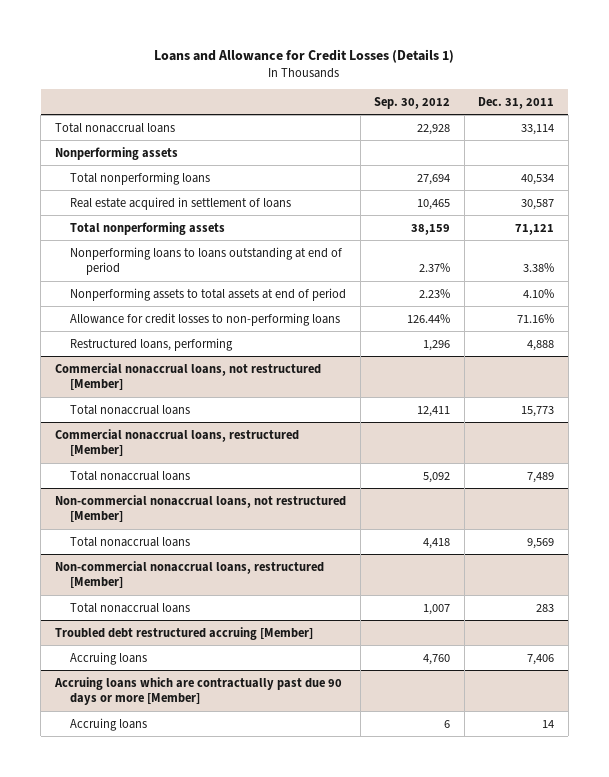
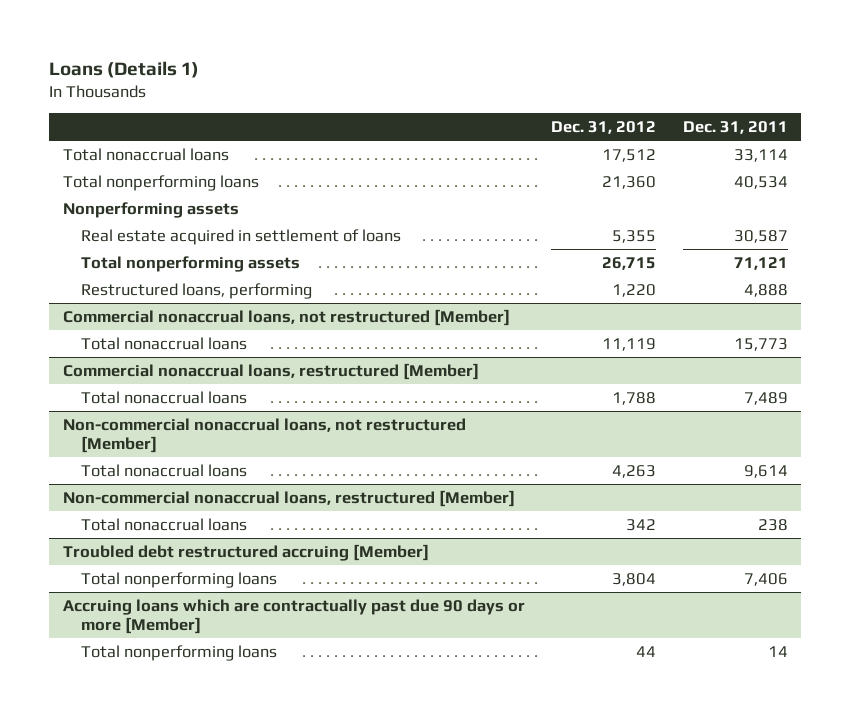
[154,48,455,63] Loans and Allowance for Credit Losses (Details 1) -> [49,60,200,78] Loans (Details 1)
[374,96,451,109] Sep. 30, 2012 -> none
none -> [551,120,657,134] Dec. 31, 2012
[54,146,178,160] Nonperforming assets -> [62,201,239,218] Nonperforming assets
[70,246,343,276] Nonperforming loans to loans outstanding at end of period -> none
[70,287,347,301] Nonperforming assets to total assets at end of period -> none
[70,312,341,326] Allowance for credit losses to non-performing loans -> none
[527,537,555,549] 9,569 -> [743,464,788,478] 9,614
[536,603,555,612] 283 -> [757,518,788,531] 238
[70,651,148,665] Accruing loans -> [81,571,278,588] Total nonperforming loans
[70,717,148,731] Accruing loans -> [81,644,278,661] Total nonperforming loans

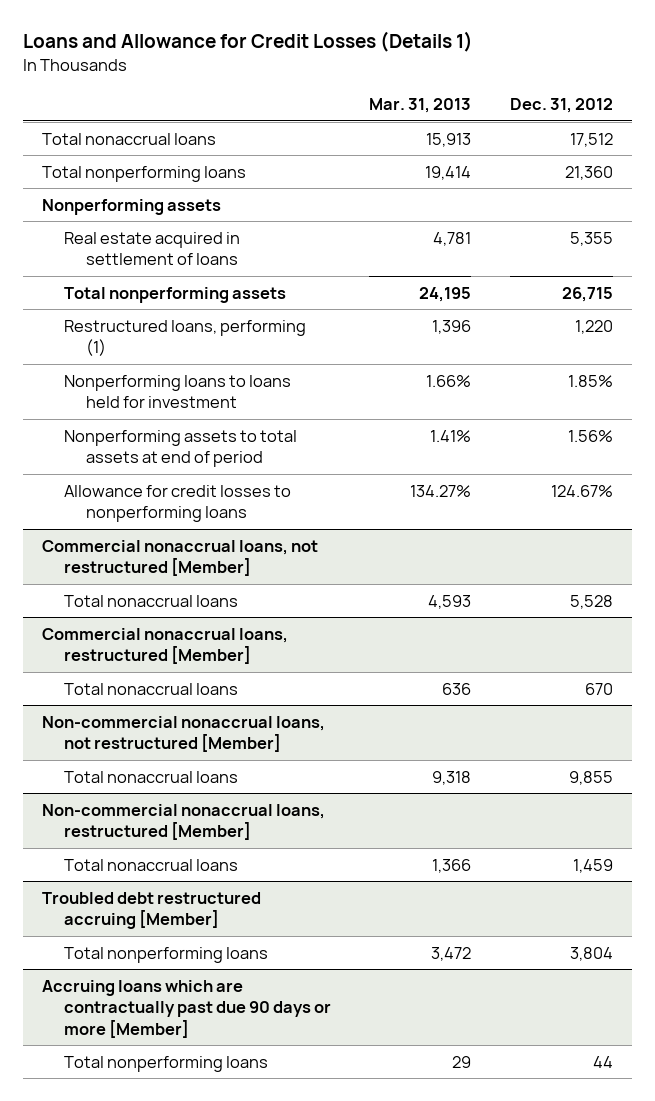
[49,60,200,78] Loans (Details 1) -> [22,31,473,53] Loans and Allowance for Credit Losses (Details 1)
[682,120,788,134] Dec. 31, 2011 -> none
none -> [369,98,472,114] Mar. 31, 2013
[81,282,313,299] Restructured loans, performing -> [64,319,307,357] Restructured loans, performing (1)
none -> [64,374,292,409] Nonperforming loans to loans held for investment
none -> [64,429,298,468] Nonperforming assets to total assets at end of period
none -> [64,484,292,523] Allowance for credit losses to nonperforming loans
[602,337,657,351] 11,119 -> [569,594,613,609] 5,528
[612,391,657,405] 1,788 -> [584,682,613,695] 670
[612,464,657,478] 4,263 -> [568,770,613,785] 9,855
[626,518,657,531] 342 -> [572,858,613,873] 1,459

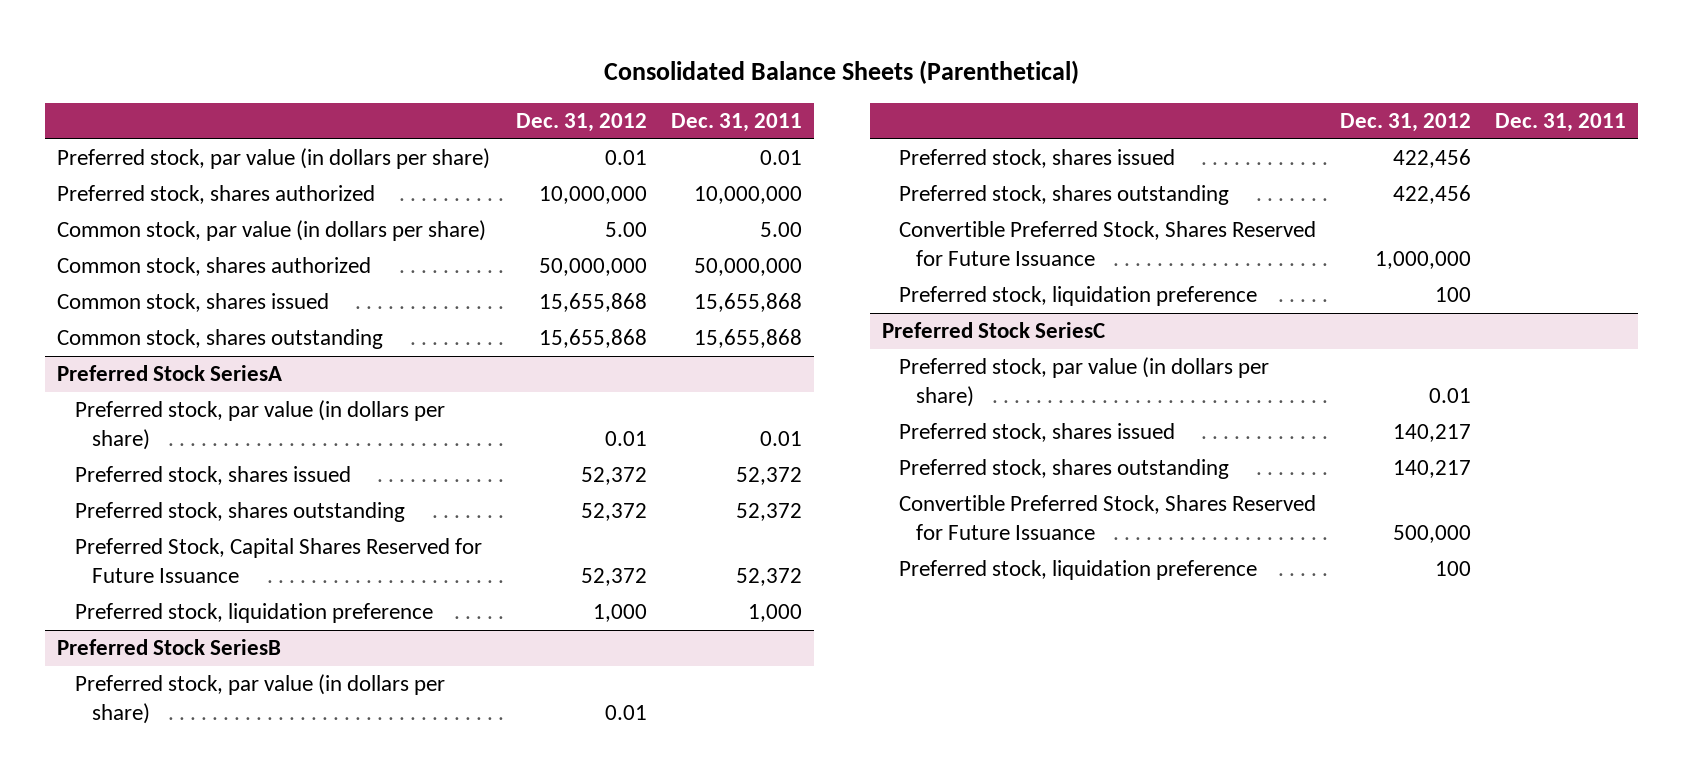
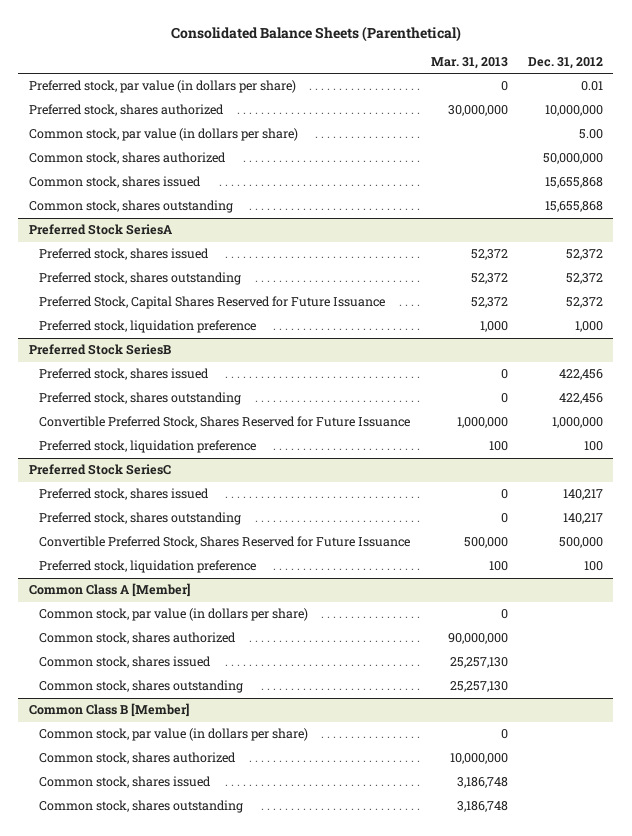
[670,113,802,133] Dec. 31, 2011 -> none
none -> [430,57,508,70] Mar. 31, 2013
[74,400,445,451] Preferred stock, par value (in dollars per share) -> none
[74,674,445,725] Preferred stock, par value (in dollars per share) -> none
[899,357,1270,408] Preferred stock, par value (in dollars per share) -> none
none -> [28,583,190,598] Common Class A [Member]
none -> [39,608,309,622] Common stock, par value (in dollars per share)
none -> [39,632,237,645] Common stock, shares authorized
none -> [39,656,212,669] Common stock, shares issued
none -> [39,680,244,694] Common stock, shares outstanding
none -> [28,703,189,718] Common Class B [Member]
none -> [39,728,309,742] Common stock, par value (in dollars per share)
none -> [39,752,237,765] Common stock, shares authorized
none -> [39,776,212,789] Common stock, shares issued
none -> [39,800,244,814] Common stock, shares outstanding

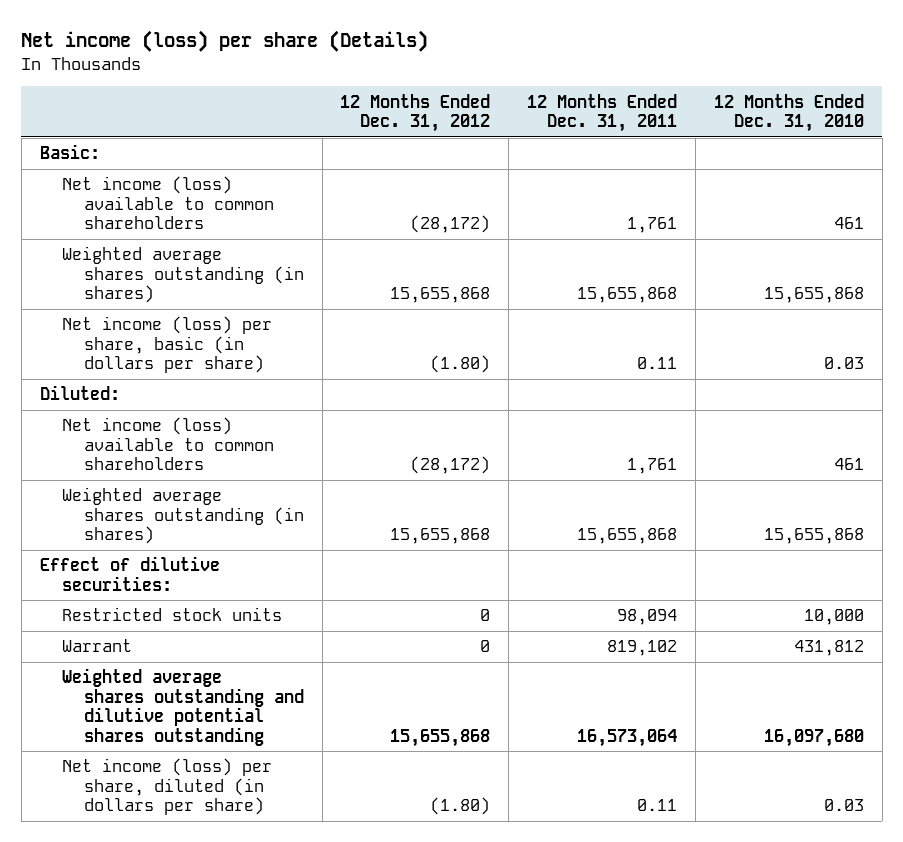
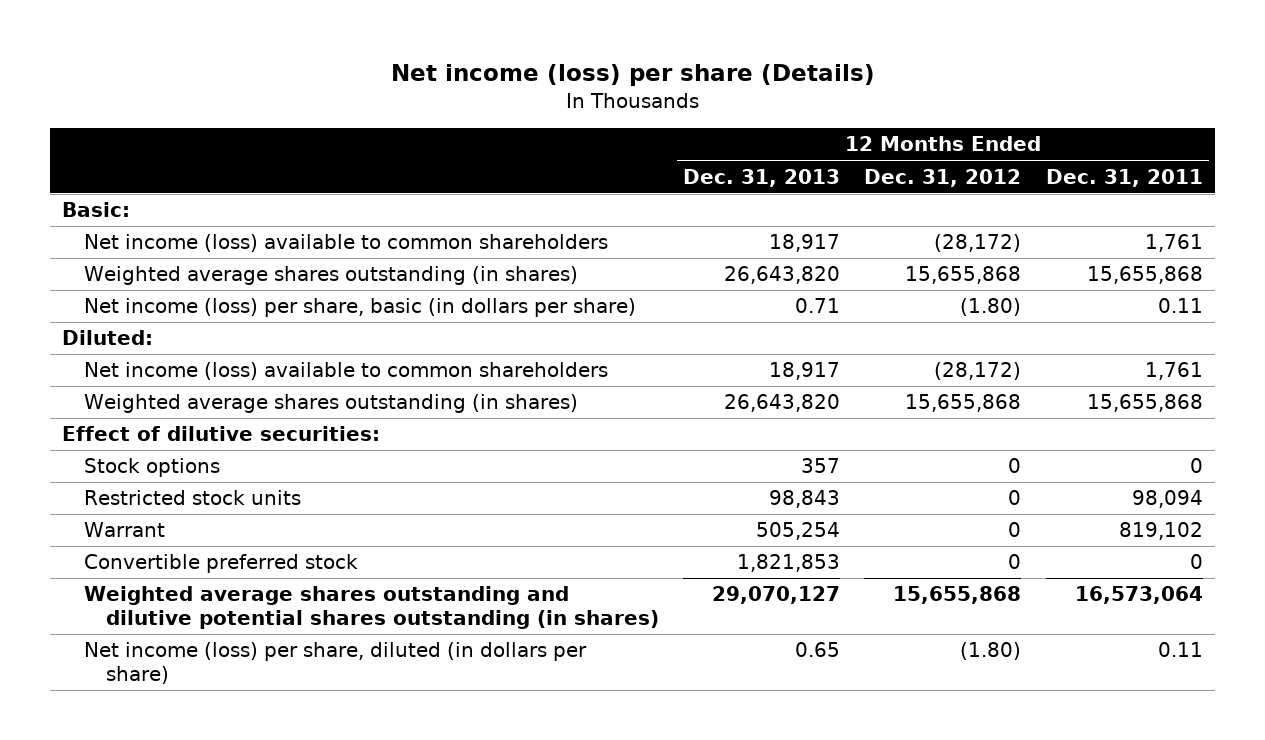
[713,93,864,133] 12 Months Ended Dec. 31, 2010 -> none
none -> [682,168,840,187] Dec. 31, 2013
none -> [84,458,221,478] Stock options
none -> [84,554,359,574] Convertible preferred stock
[61,668,304,746] Weighted average shares outstanding and dilutive potential shares outstanding -> [84,586,659,630] Weighted average shares outstanding and dilutive potential shares outstanding (in shares)

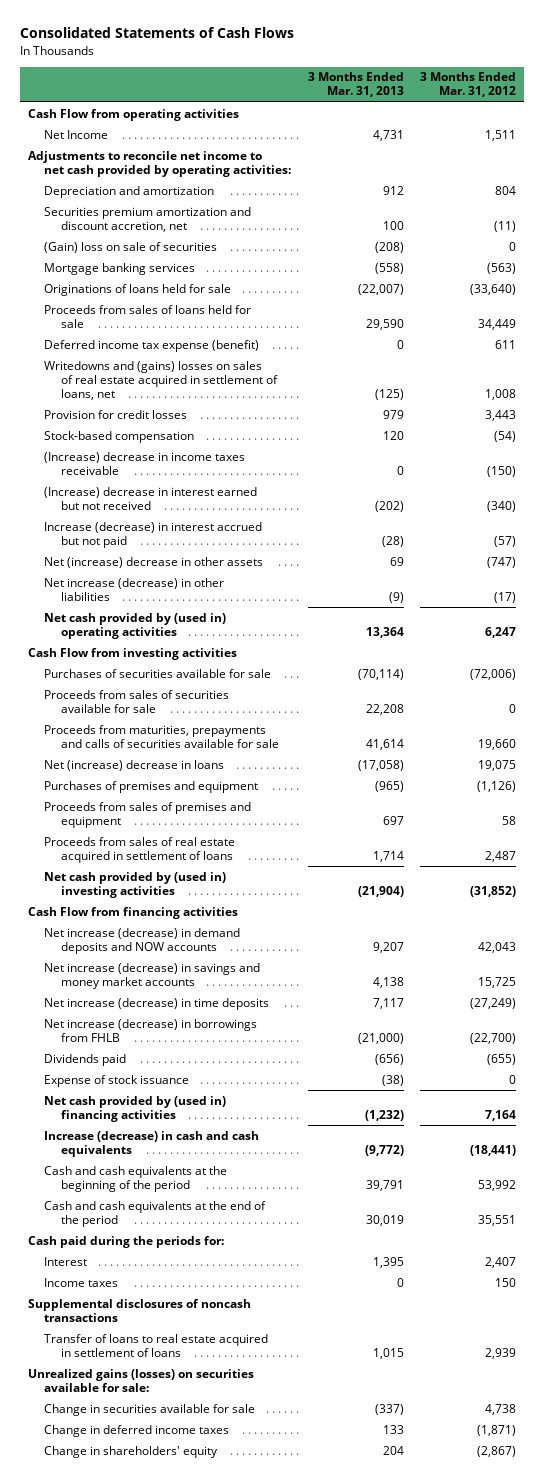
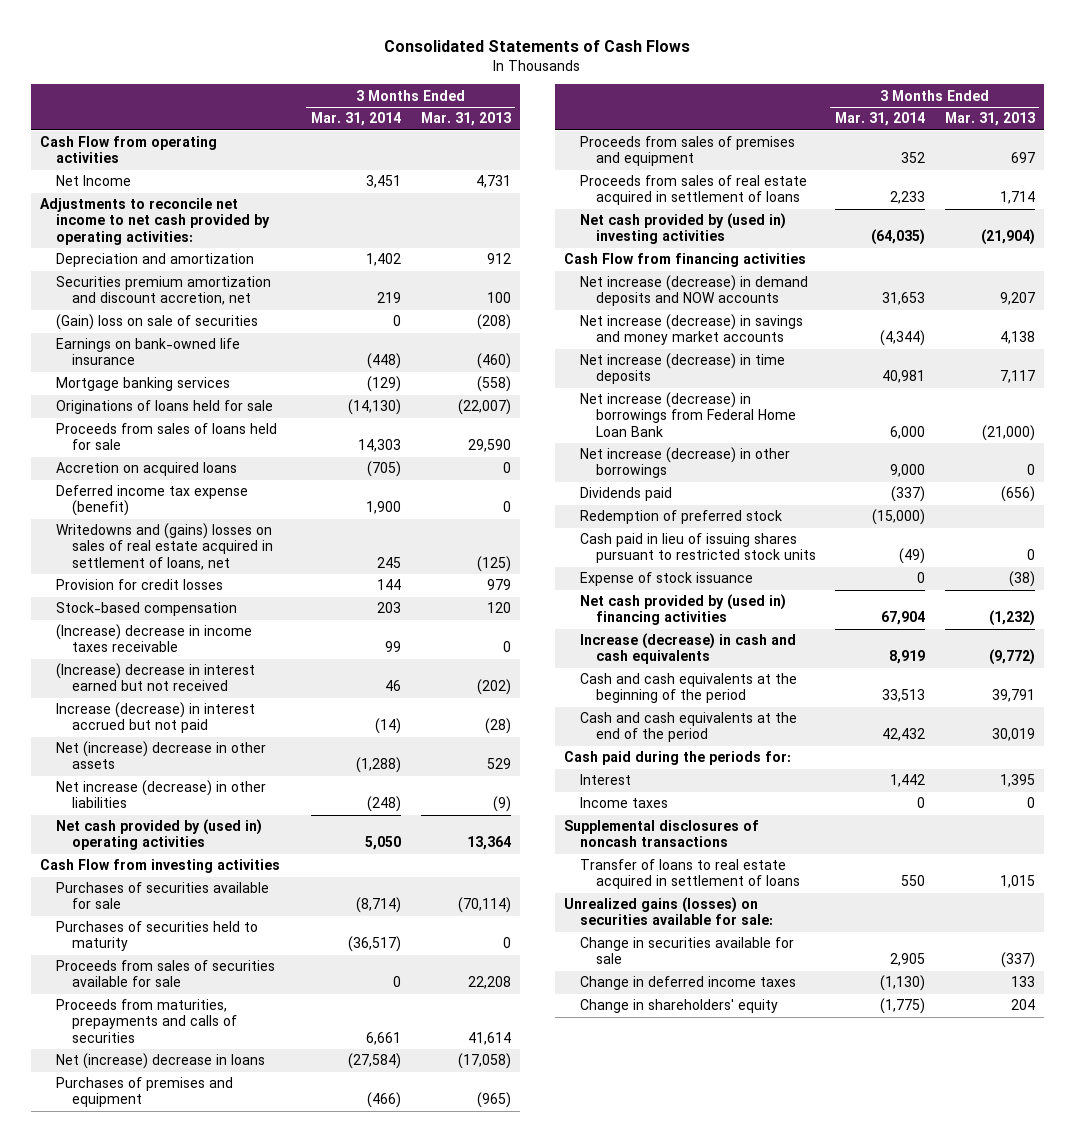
[419,72,516,98] 3 Months Ended Mar. 31, 2012 -> none
none -> [311,112,402,127] Mar. 31, 2014
none -> [56,338,241,366] Earnings on bank-owned life insurance
none -> [56,462,238,477] Accretion on acquired loans
[389,556,404,566] 69 -> [486,758,511,770] 529
none -> [56,921,259,952] Purchases of securities held to maturity
[44,724,279,748] Proceeds from maturities, prepayments and calls of securities available for sale -> [56,999,237,1043] Proceeds from maturities, prepayments and calls of securities
[44,1018,258,1042] Net increase (decrease) in borrowings from FHLB -> [580,392,796,437] Net increase (decrease) in borrowings from Federal Home Loan Bank
none -> [580,447,791,479] Net increase (decrease) in other borrowings
none -> [580,510,783,525] Redemption of preferred stock
none -> [580,533,816,564] Cash paid in lieu of issuing shares pursuant to restricted stock units

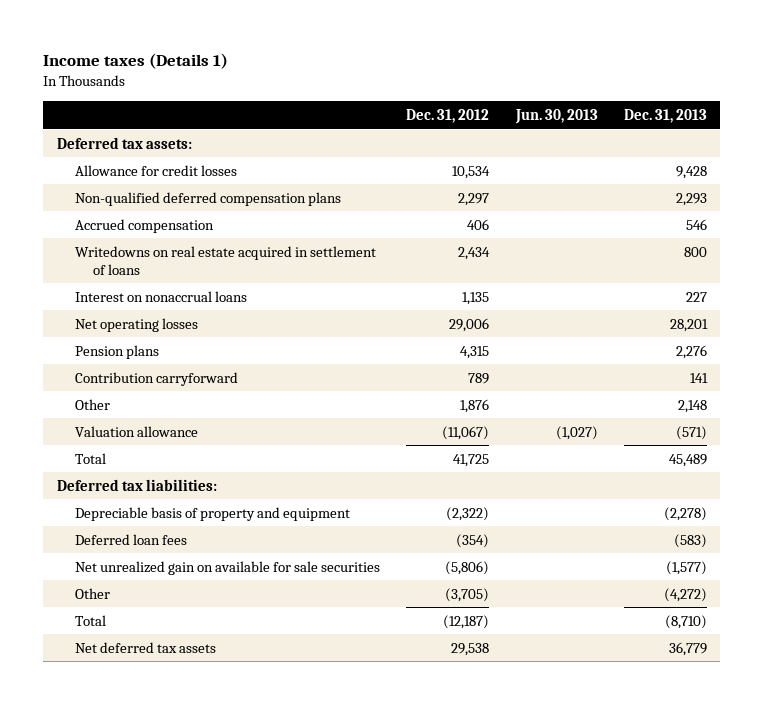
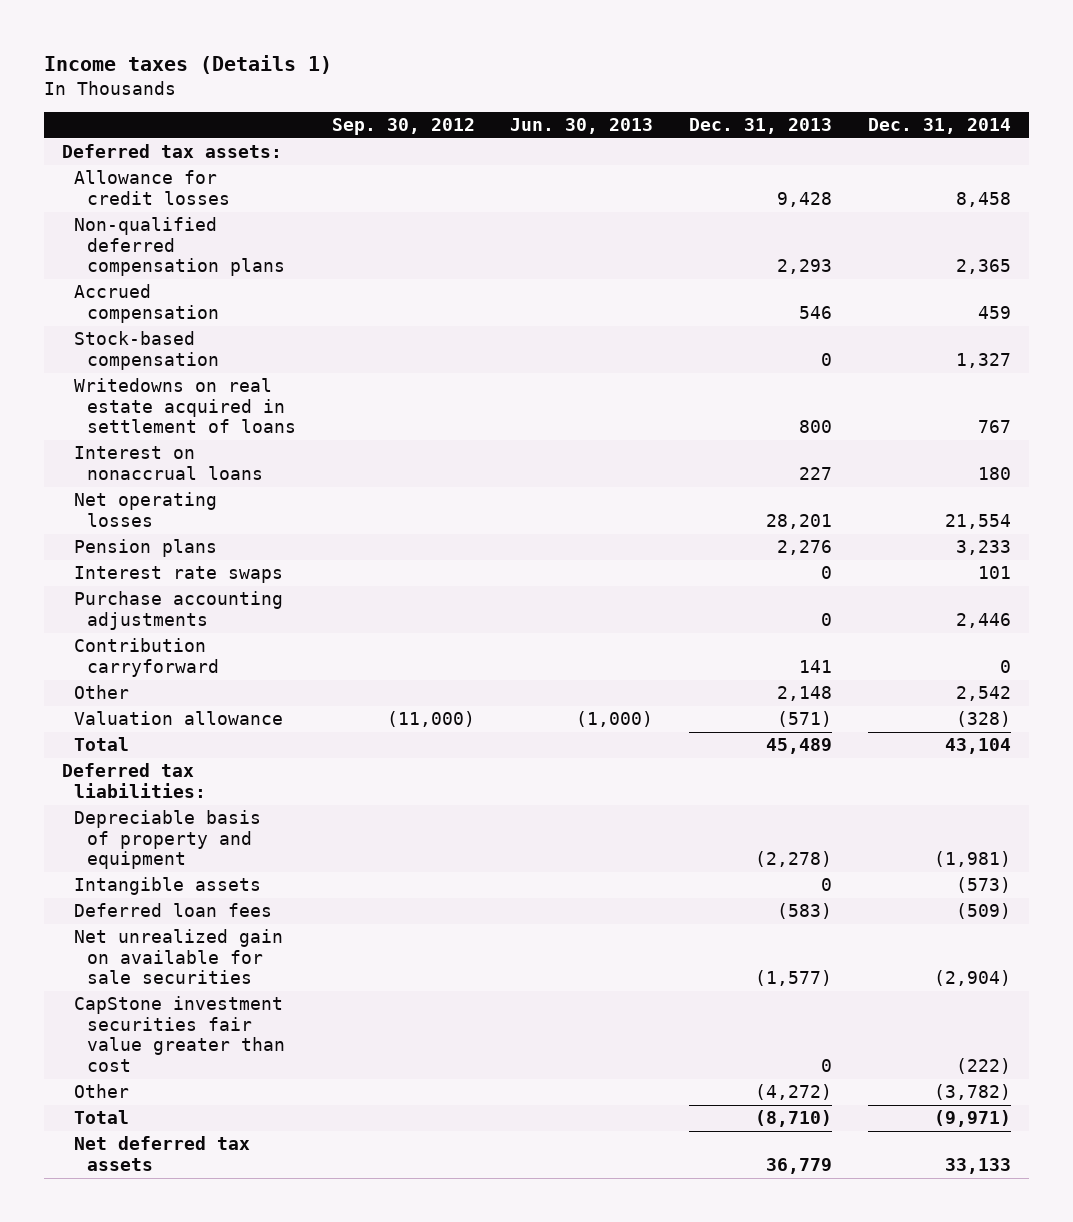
[406,109,490,124] Dec. 31, 2012 -> none
none -> [331,118,475,136] Sep. 30, 2012
none -> [868,118,1012,135] Dec. 31, 2014
none -> [74,331,219,370] Stock-based compensation
none -> [74,566,284,584] Interest rate swaps
none -> [74,591,284,630] Purchase accounting adjustments
[555,425,598,440] (1,027) -> [576,711,654,728] (1,000)
none -> [74,877,262,896] Intangible assets
none -> [74,996,285,1073] CapStone investment securities fair value greater than cost

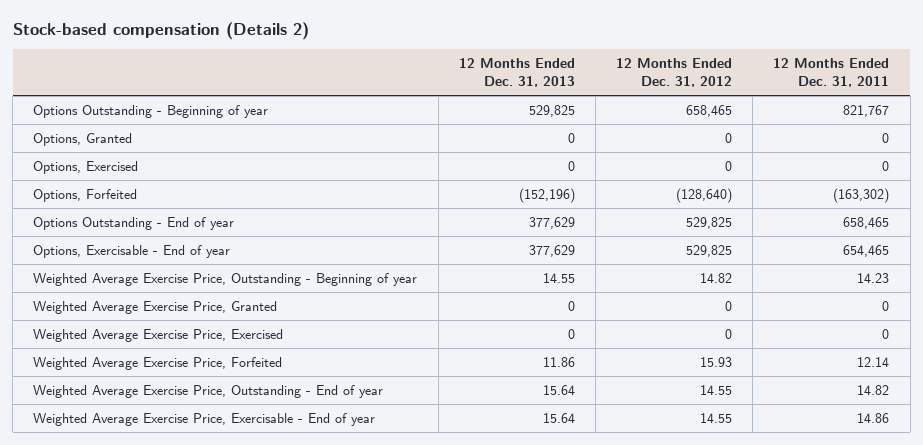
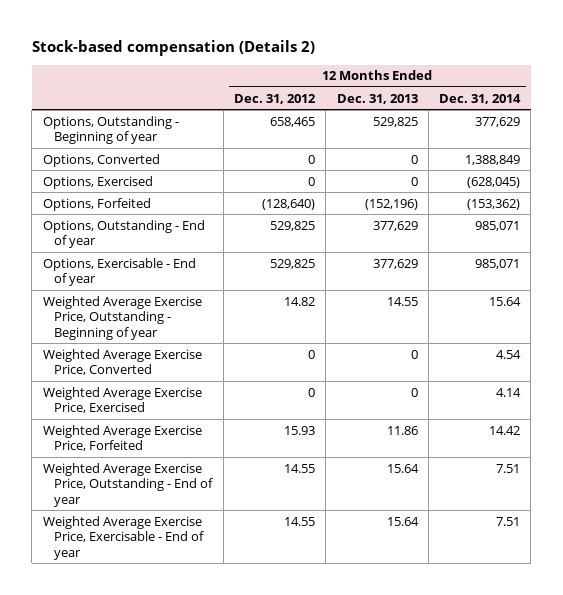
[773,57,890,88] 12 Months Ended Dec. 31, 2011 -> none
none -> [439,93,522,104] Dec. 31, 2014
[33,104,269,118] Options Outstanding - Beginning of year -> [42,115,179,145] Options, Outstanding - Beginning of year
[33,132,133,146] Options, Granted -> [42,153,160,167] Options, Converted
[33,216,235,230] Options Outstanding - End of year -> [42,219,205,249] Options, Outstanding - End of year
[33,300,278,314] Weighted Average Exercise Price, Granted -> [42,348,202,376] Weighted Average Exercise Price, Converted

